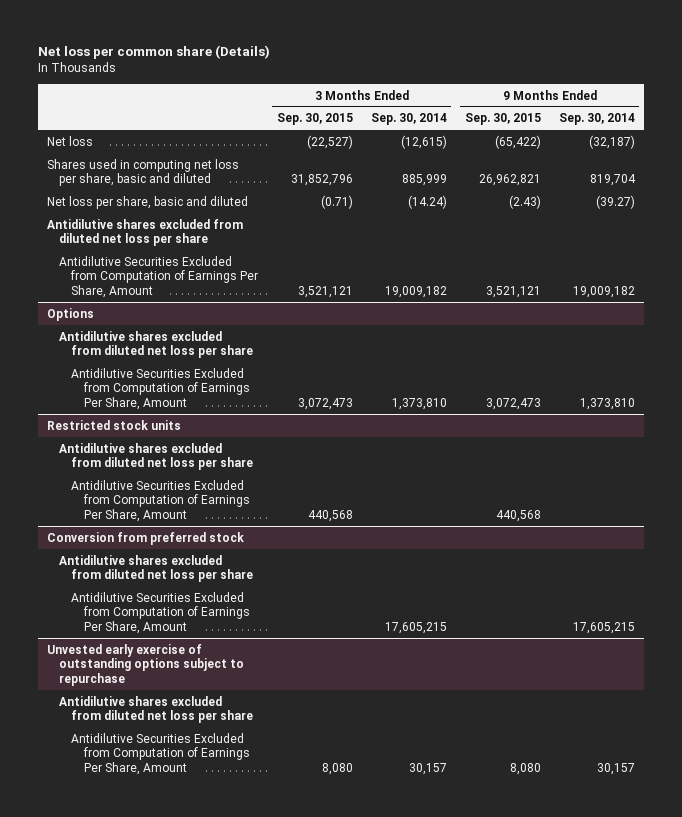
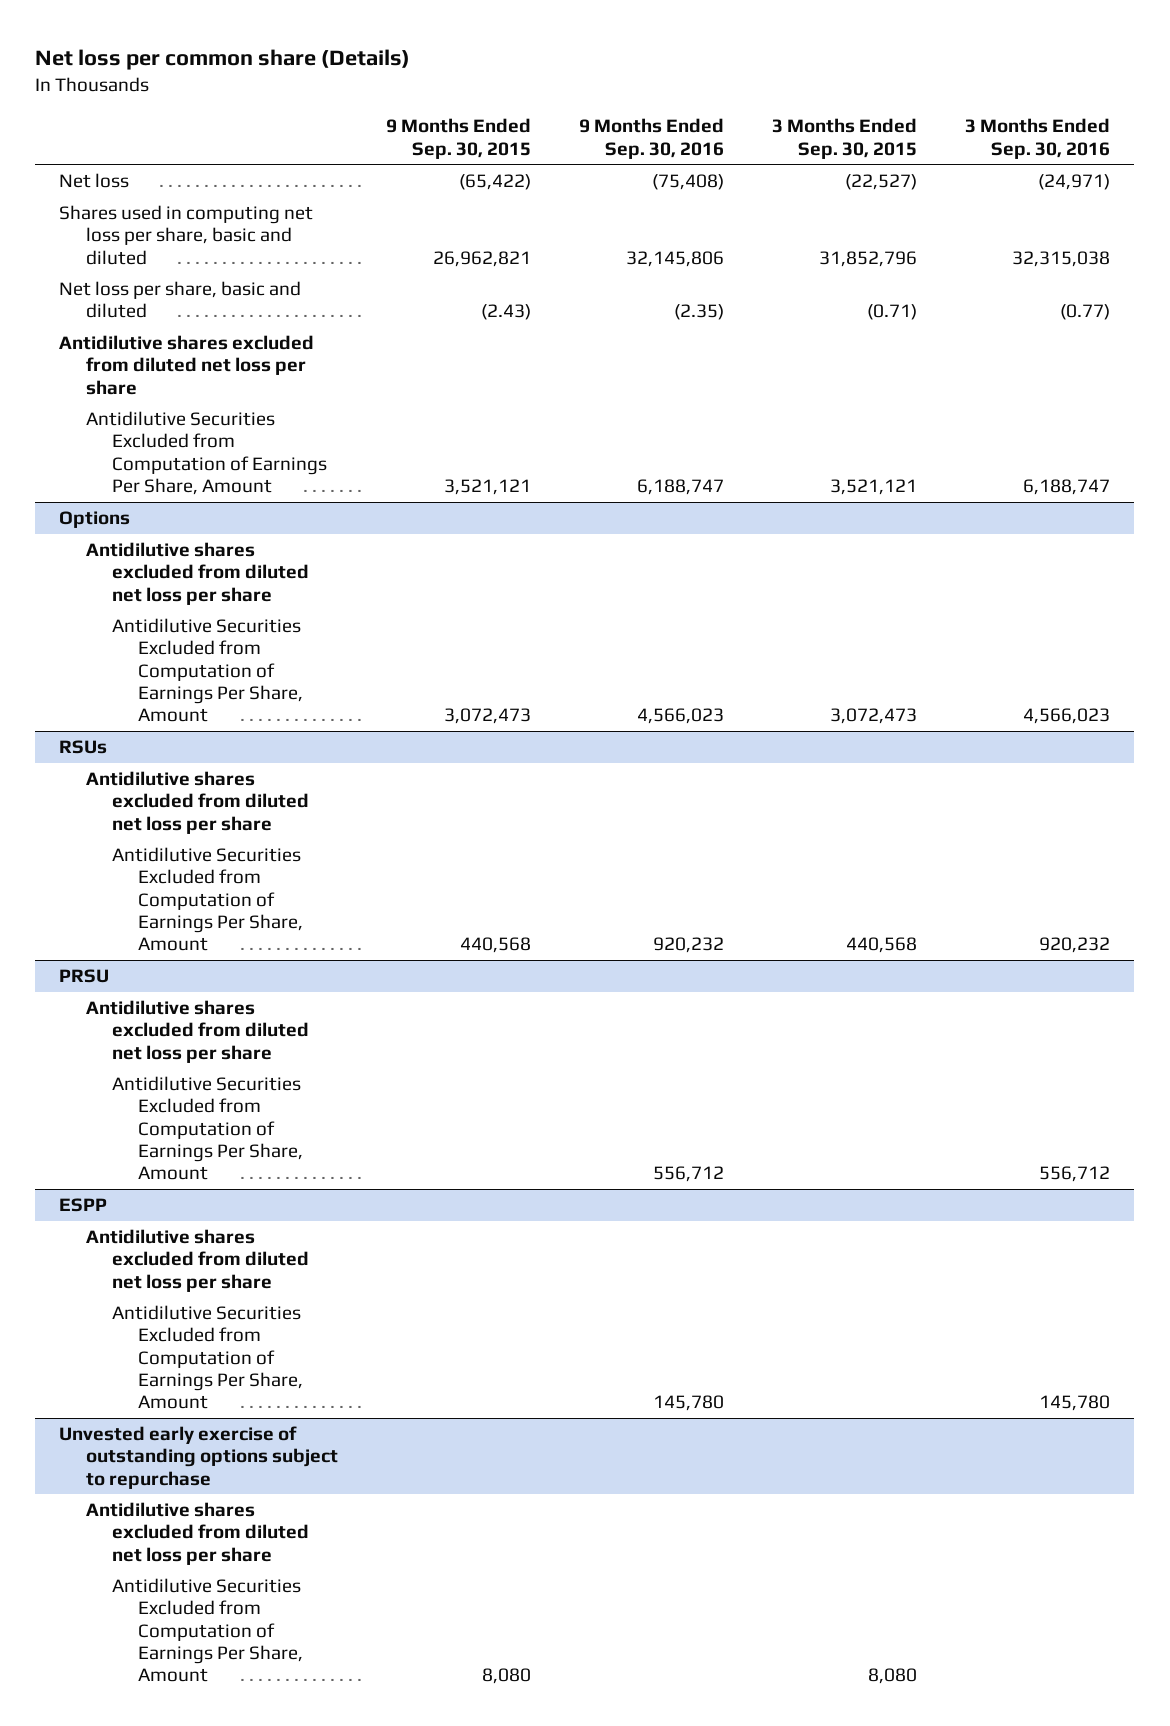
[370,113,447,126] Sep. 30, 2014 -> none
[558,113,635,126] Sep. 30, 2014 -> none
none -> [578,118,724,159] 9 Months Ended Sep. 30, 2016
none -> [965,118,1111,159] 3 Months Ended Sep. 30, 2016
[47,419,182,430] Restricted stock units -> [59,739,108,754] RSUs
[47,531,245,545] Conversion from preferred stock -> none
none -> [59,968,110,983] PRSU
none -> [59,1197,108,1212] ESPP
none -> [85,1228,310,1292] Antidilutive shares excluded from diluted net loss per share
none -> [112,1304,304,1410] Antidilutive Securities Excluded from Computation of Earnings Per Share, Amount

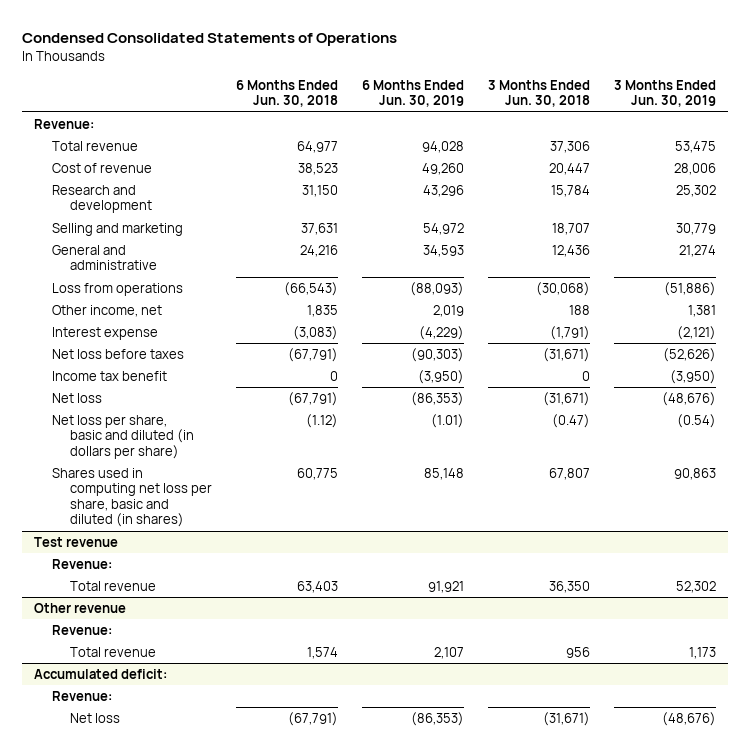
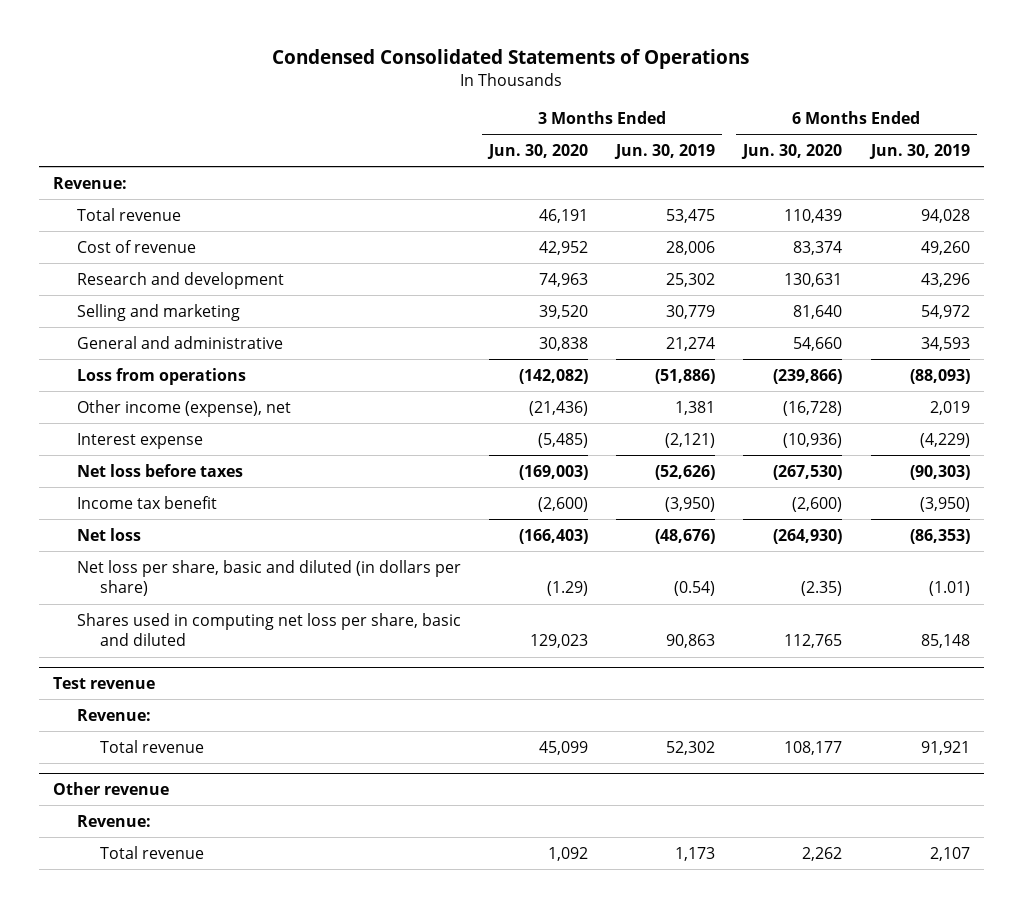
[235,79,338,108] 6 Months Ended Jun. 30, 2018 -> none
[487,79,590,108] 3 Months Ended Jun. 30, 2018 -> none
none -> [486,143,588,159] Jun. 30, 2020
none -> [741,143,843,159] Jun. 30, 2020
[52,305,163,318] Other income, net -> [76,399,291,417] Other income (expense), net
[52,468,212,528] Shares used in computing net loss per share, basic and diluted (in shares) -> [76,612,461,647] Shares used in computing net loss per share, basic and diluted
[34,669,168,680] Accumulated deficit: -> none
[52,691,113,702] Revenue: -> none
[69,713,120,724] Net loss -> none

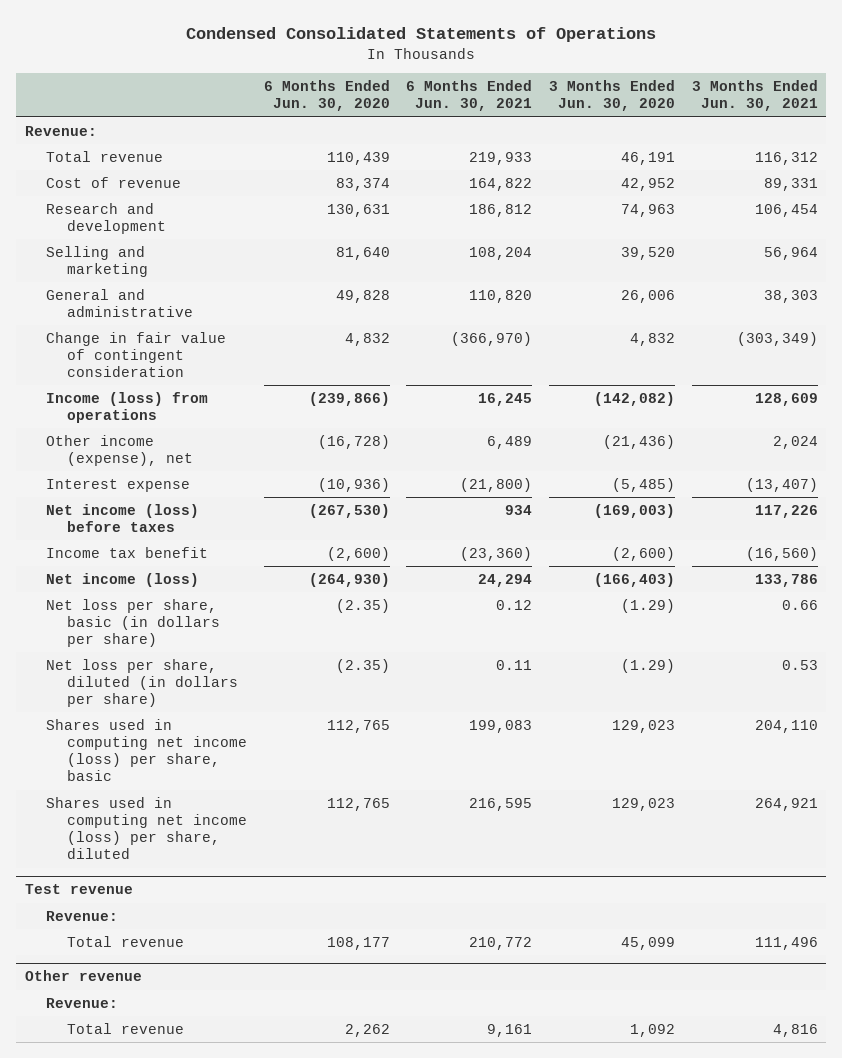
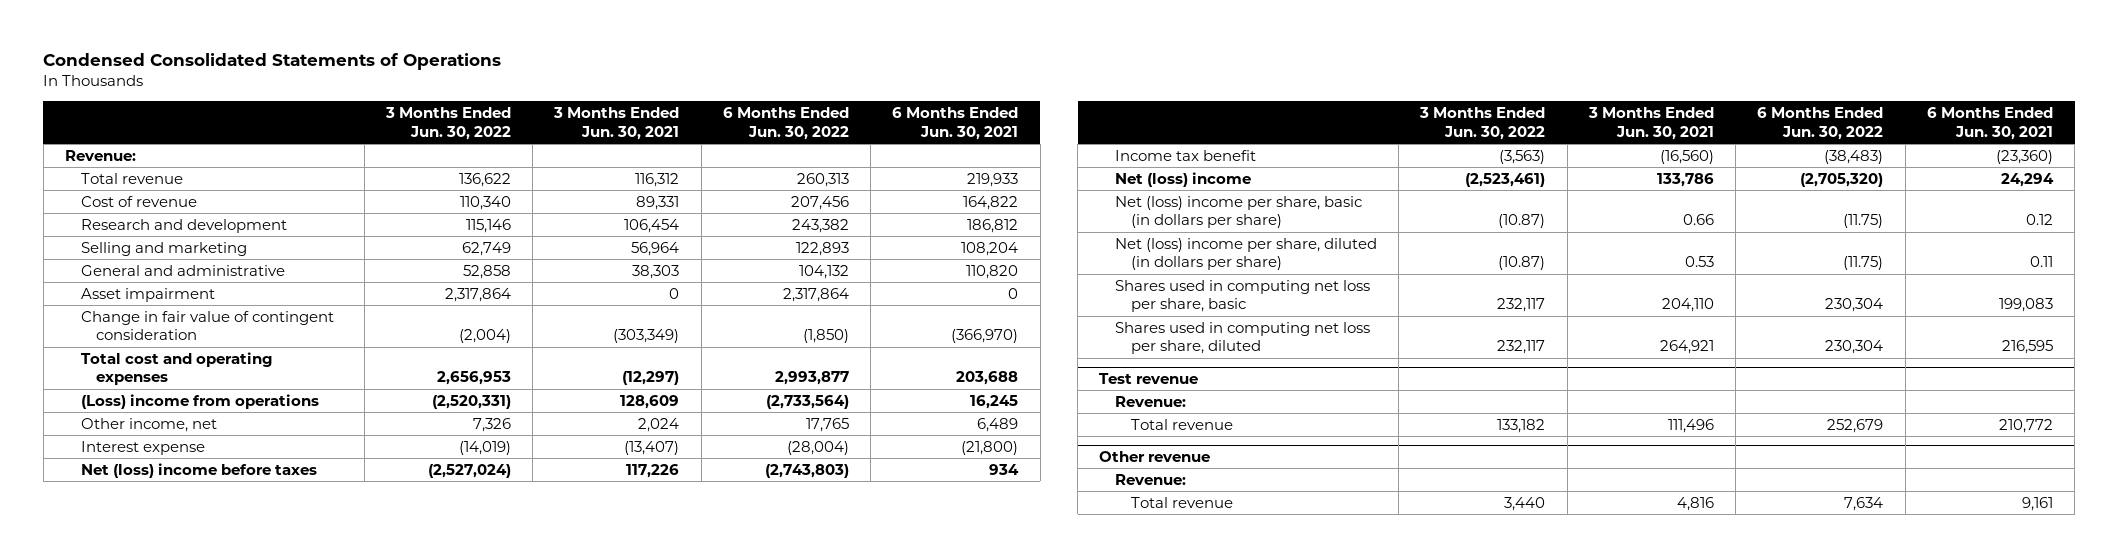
[263,80,390,112] 6 Months Ended Jun. 30, 2020 -> none
[548,80,675,112] 3 Months Ended Jun. 30, 2020 -> none
none -> [384,107,511,140] 3 Months Ended Jun. 30, 2022
none -> [722,107,849,140] 6 Months Ended Jun. 30, 2022
none -> [80,287,215,302] Asset impairment
none -> [80,351,273,386] Total cost and operating expenses
[46,391,209,423] Income (loss) from operations -> [80,393,319,409] (Loss) income from operations
[46,434,194,466] Other income (expense), net -> [80,417,217,432] Other income, net
[46,503,200,532] Net income (loss) before taxes -> [80,462,317,478] Net (loss) income before taxes
[46,572,200,587] Net income (loss) -> [1114,171,1251,187] Net (loss) income
[46,598,221,648] Net loss per share, basic (in dollars per share) -> [1114,195,1362,229] Net (loss) income per share, basic (in dollars per share)
[46,658,239,708] Net loss per share, diluted (in dollars per share) -> [1114,237,1377,271] Net (loss) income per share, diluted (in dollars per share)
[46,718,248,782] Shares used in computing net income (loss) per share, basic -> [1114,279,1370,313] Shares used in computing net loss per share, basic
[46,796,248,860] Shares used in computing net income (loss) per share, diluted -> [1114,321,1370,355] Shares used in computing net loss per share, diluted

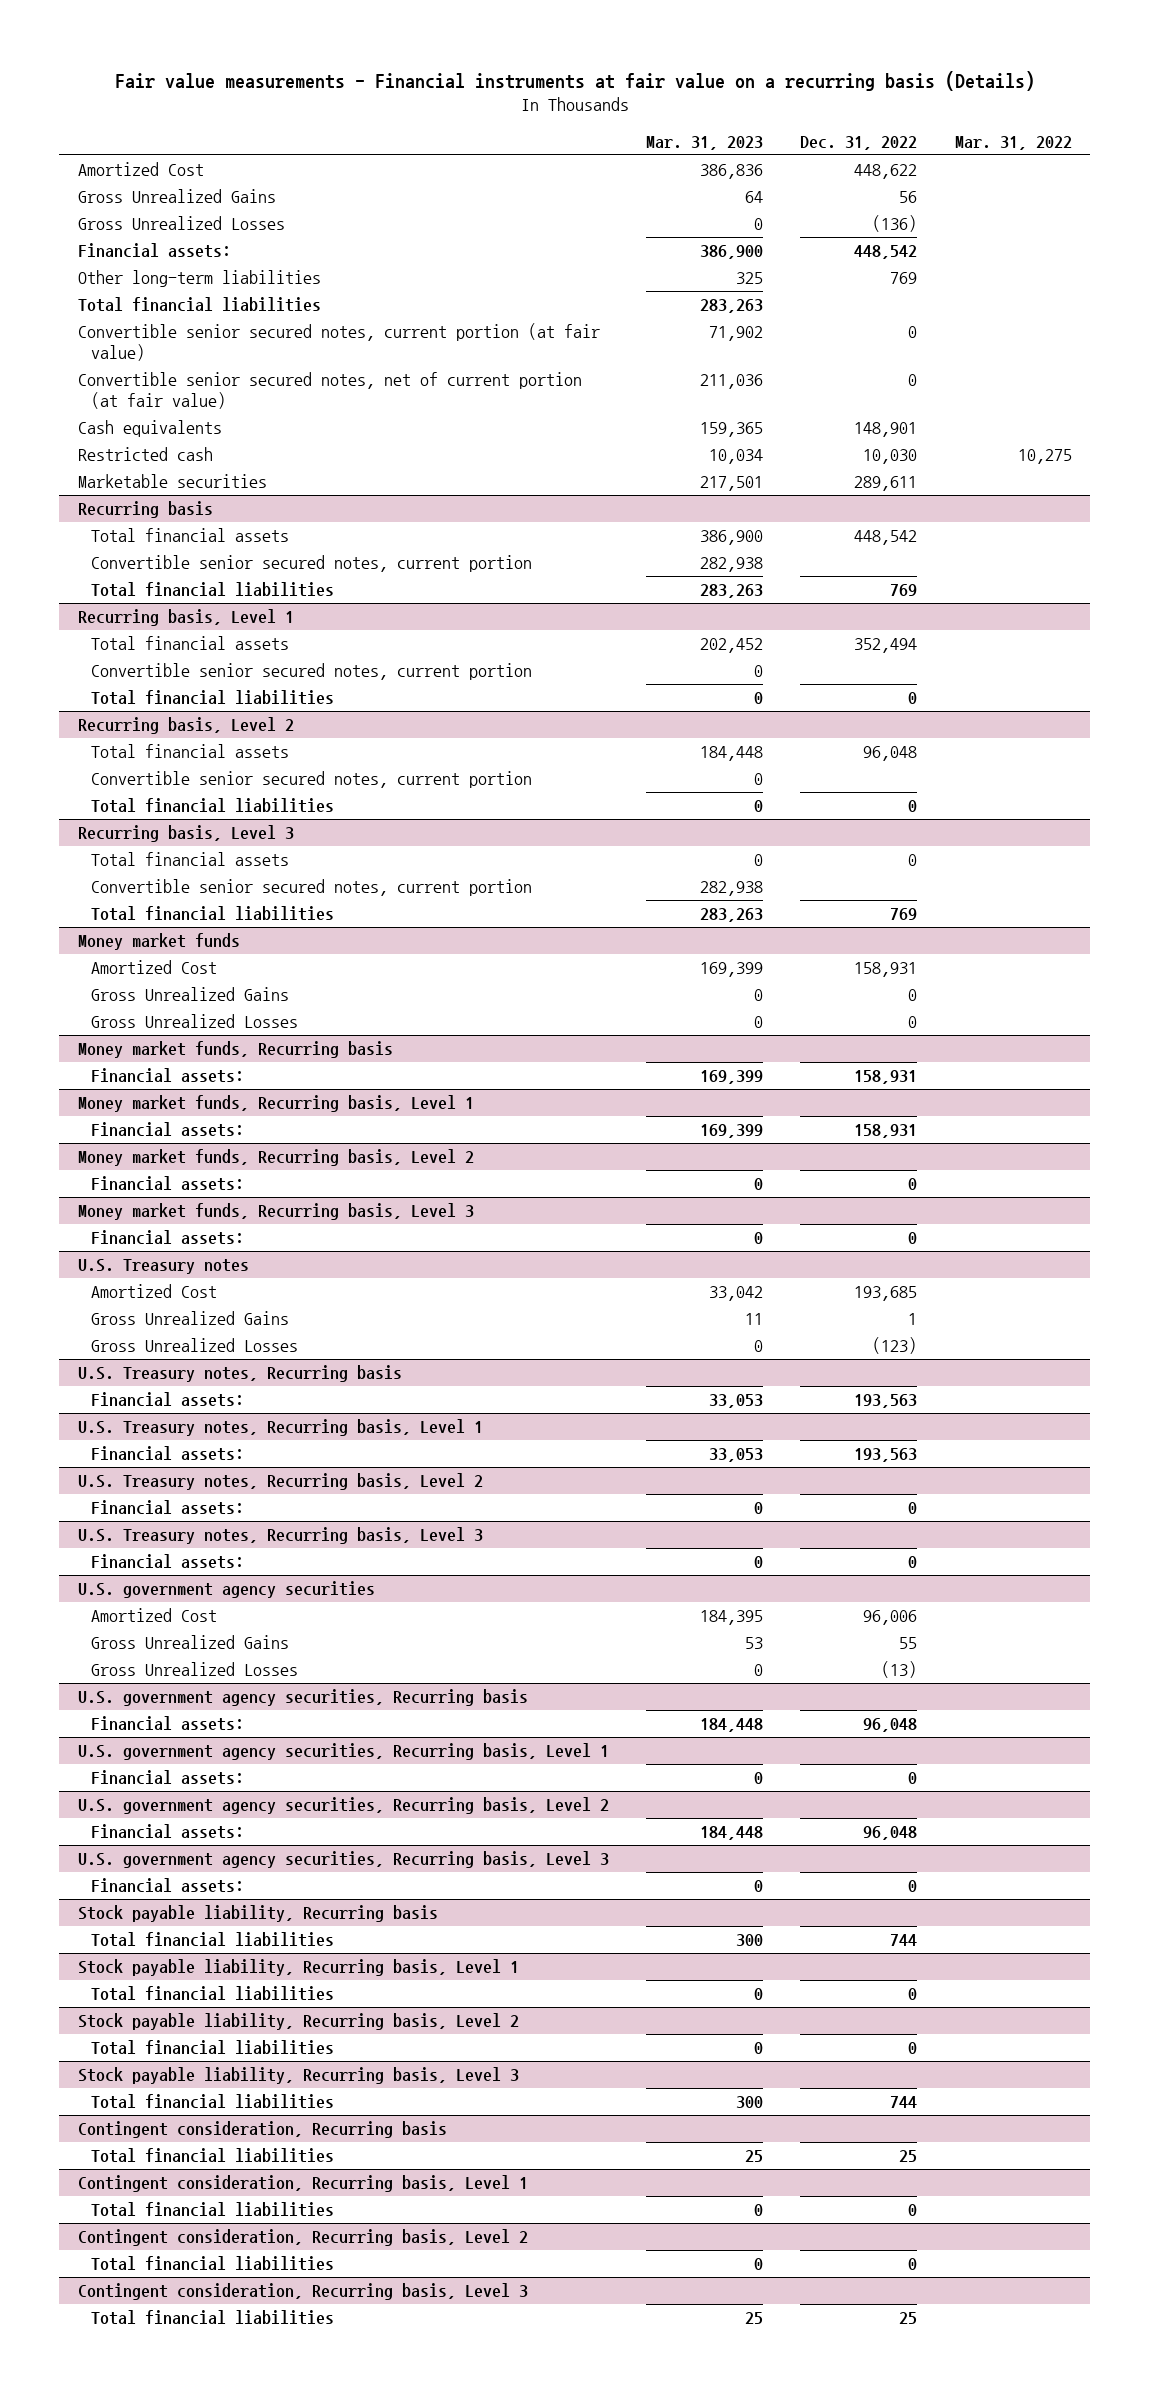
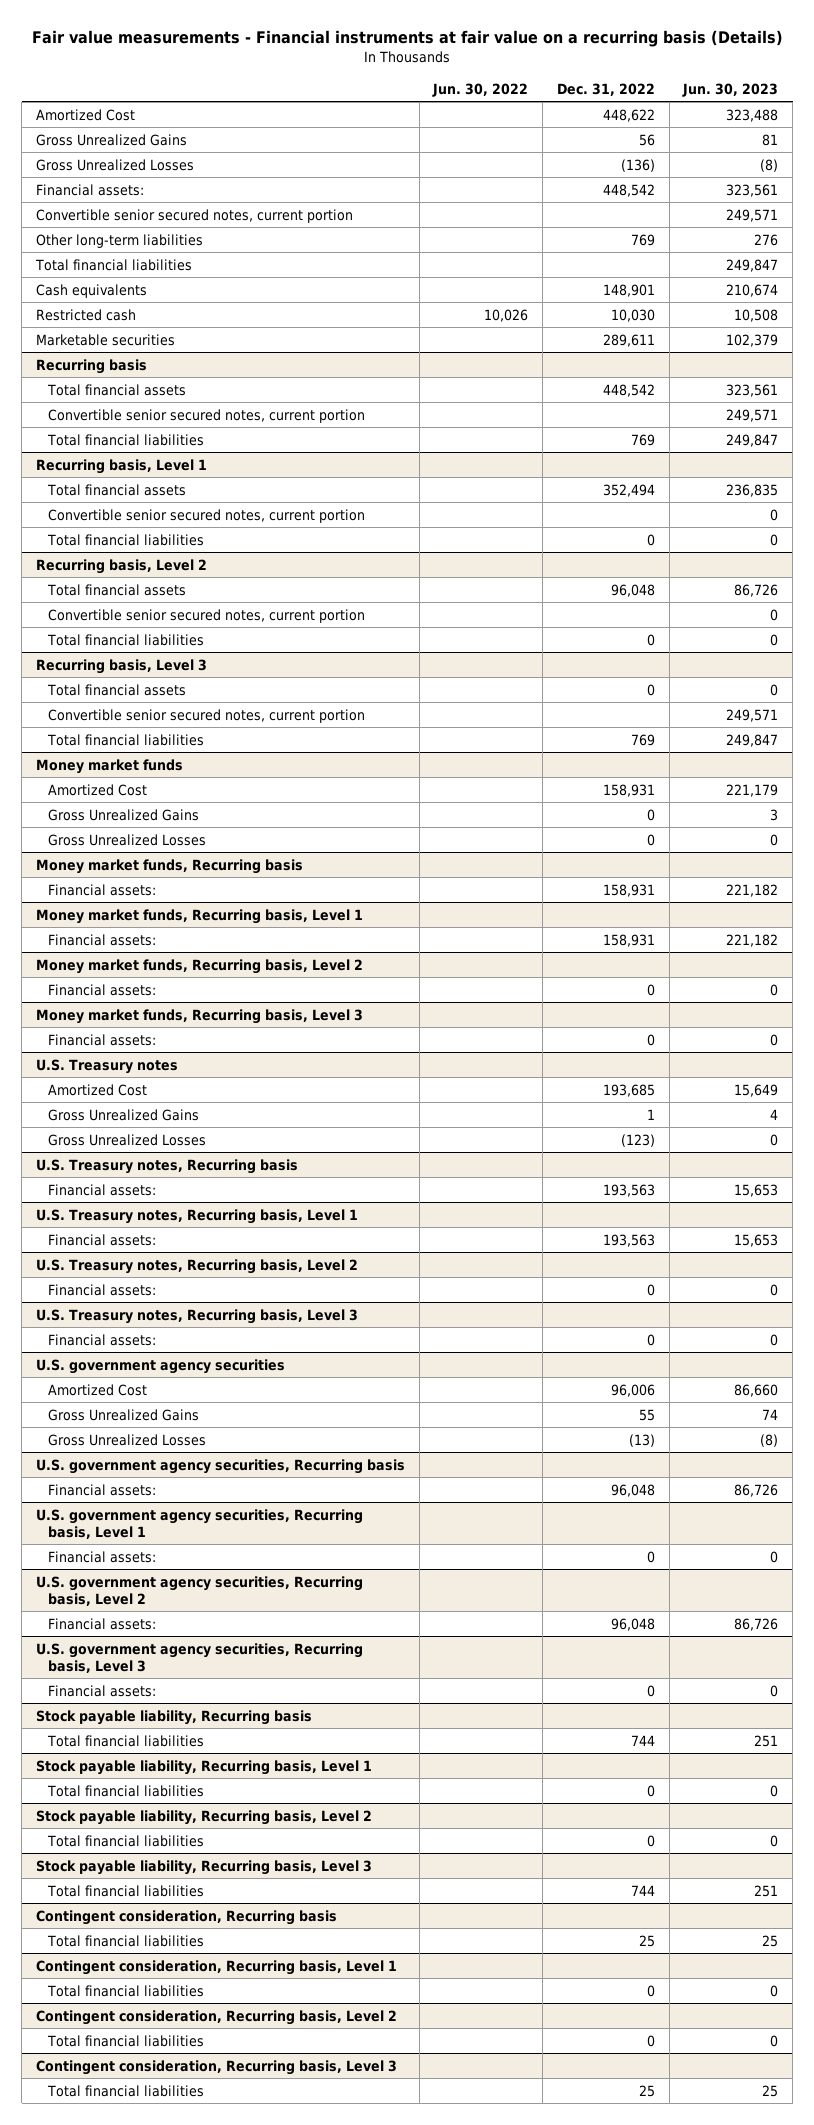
[646,135,764,150] Mar. 31, 2023 -> none
[954,135,1072,150] Mar. 31, 2022 -> none
none -> [432,82,529,97] Jun. 30, 2022
none -> [682,82,779,97] Jun. 30, 2023
none -> [35,208,353,223] Convertible senior secured notes, current portion
[78,323,601,362] Convertible senior secured notes, current portion (at fair value) -> none
[78,372,583,410] Convertible senior secured notes, net of current portion (at fair value) -> none

